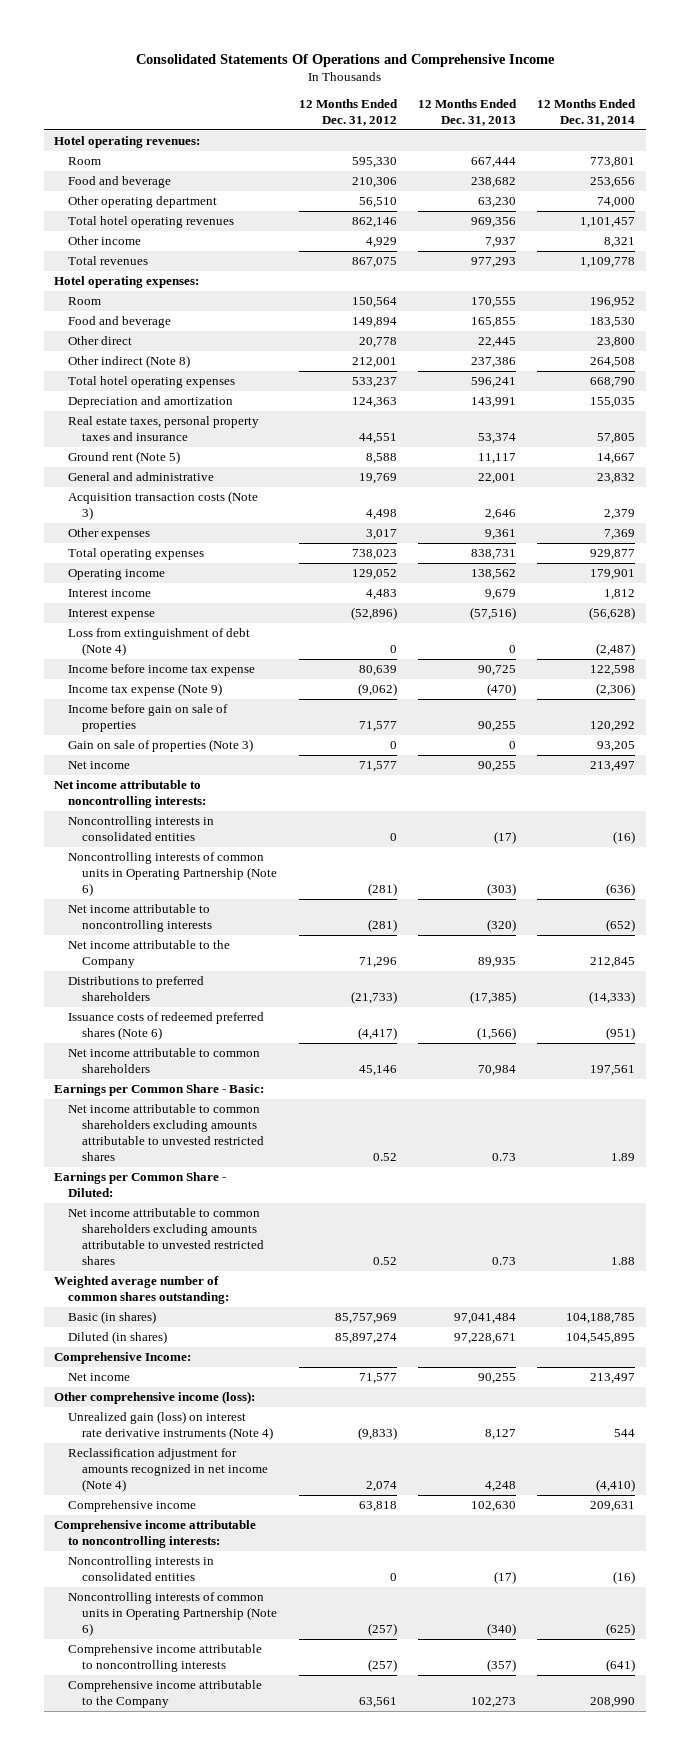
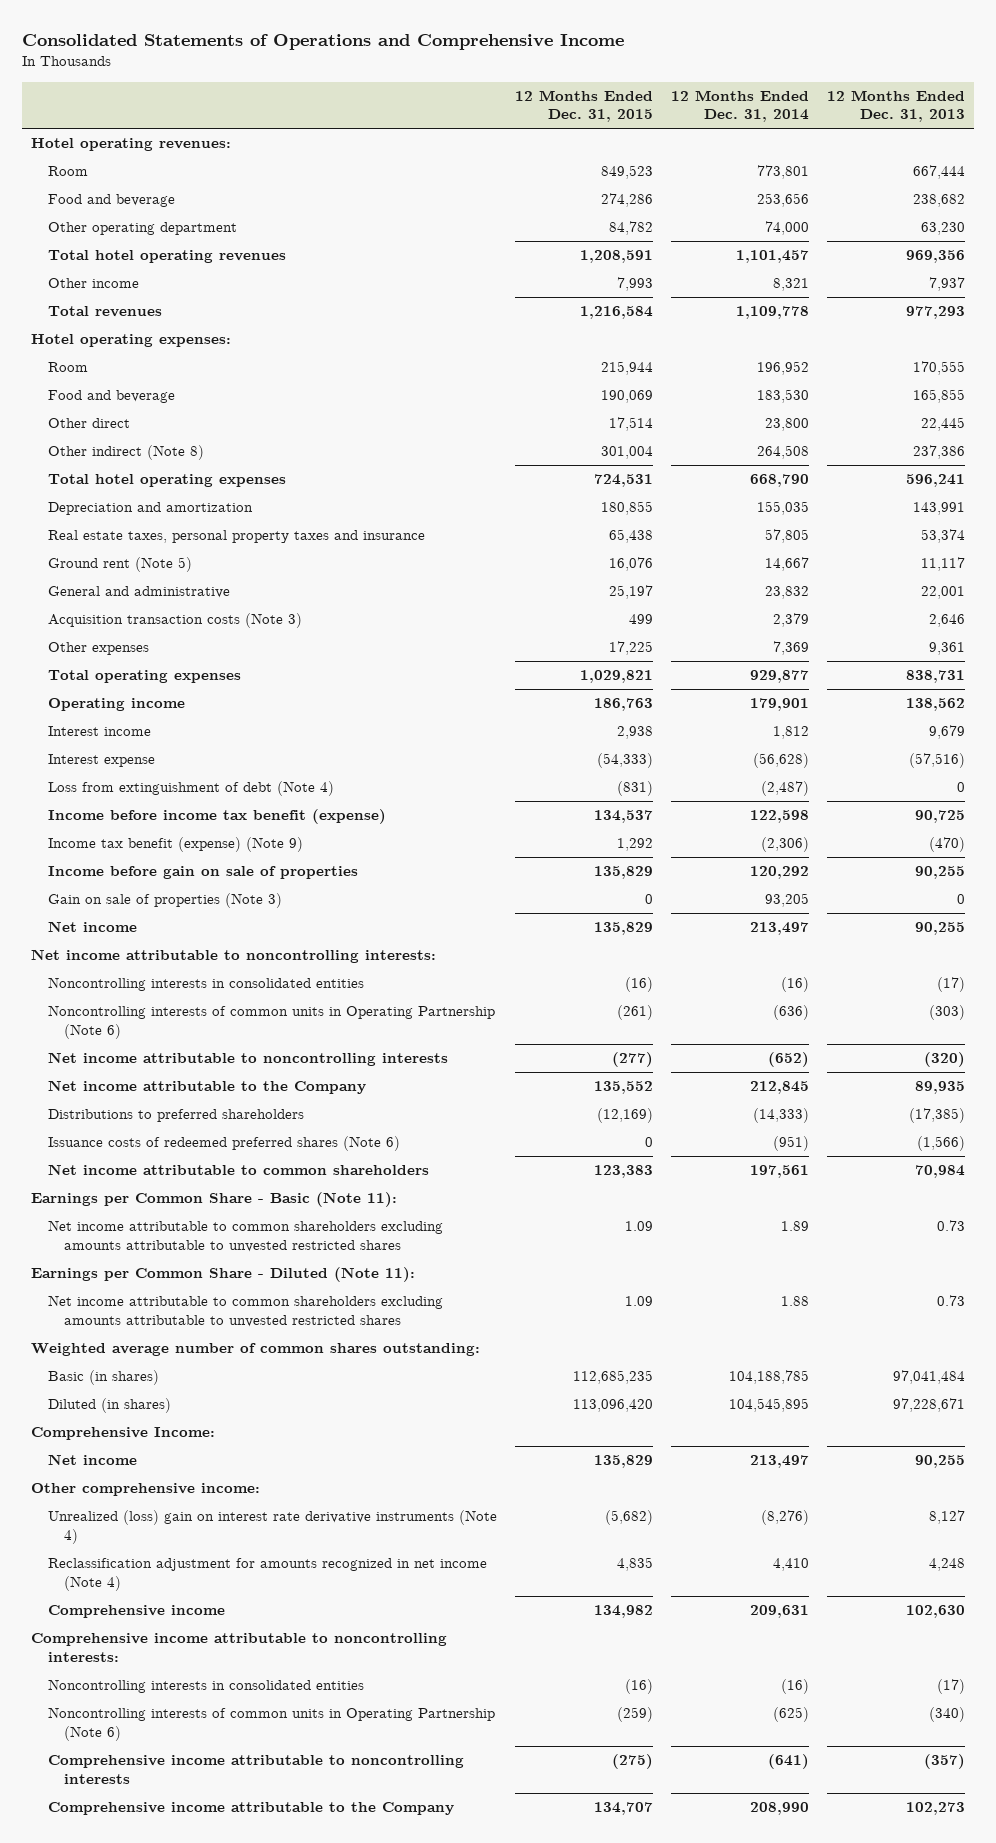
[135,53,555,67] Consolidated Statements Of Operations and Comprehensive Income -> [22,33,625,50] Consolidated Statements of Operations and Comprehensive Income
[298,99,398,126] 12 Months Ended Dec. 31, 2012 -> none
none -> [514,90,653,123] 12 Months Ended Dec. 31, 2015
[68,664,256,677] Income before income tax expense -> [47,809,386,825] Income before income tax benefit (expense)
[68,683,223,697] Income tax expense (Note 9) -> [47,837,303,853] Income tax benefit (expense) (Note 9)
[54,1084,265,1097] Earnings per Common Share - Basic: -> [31,1192,398,1208] Earnings per Common Share - Basic (Note 11):
[54,1172,227,1198] Earnings per Common Share - Diluted: -> [31,1267,416,1283] Earnings per Common Share - Diluted (Note 11):
[54,1391,256,1405] Other comprehensive income (loss): -> [31,1483,261,1497] Other comprehensive income:
[68,1411,274,1441] Unrealized gain (loss) on interest rate derivative instruments (Note 4) -> [47,1510,497,1544] Unrealized (loss) gain on interest rate derivative instruments (Note 4)
[614,1429,636,1438] 544 -> [760,1510,809,1526] (8,276)
[596,1478,636,1492] (4,410) -> [772,1558,809,1572] 4,410

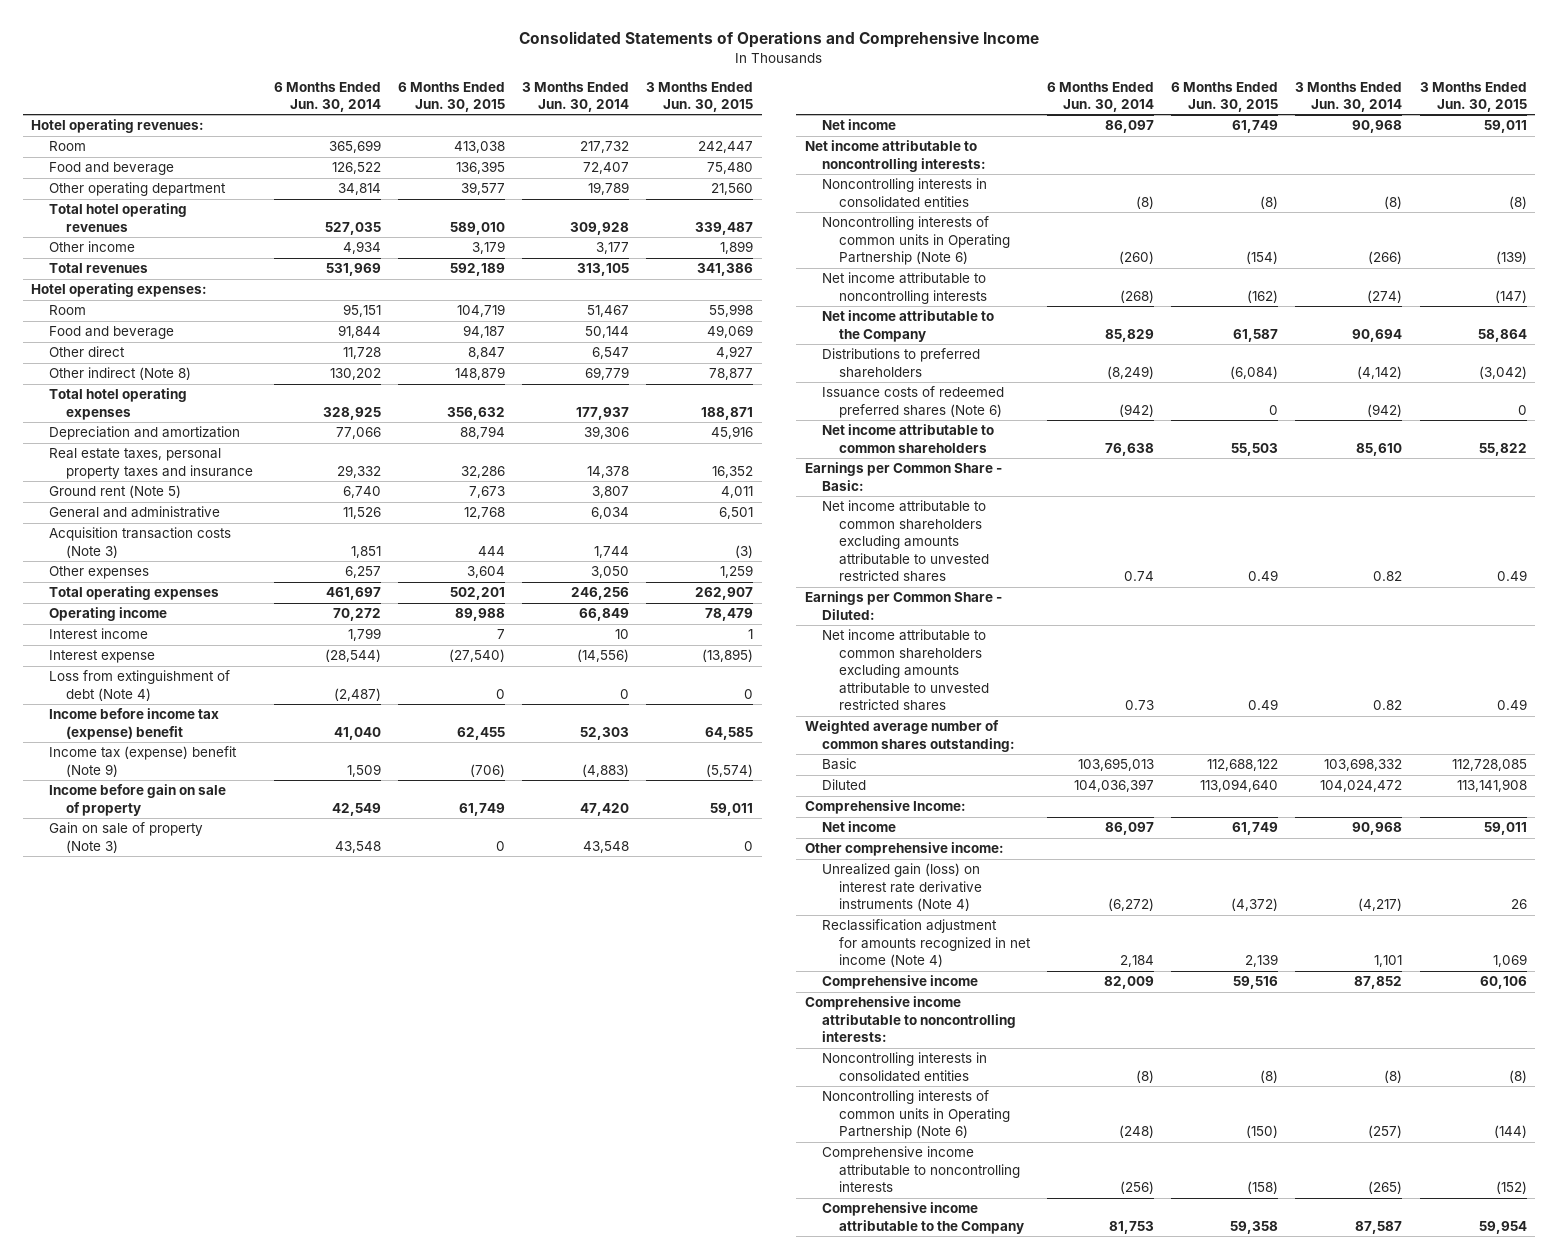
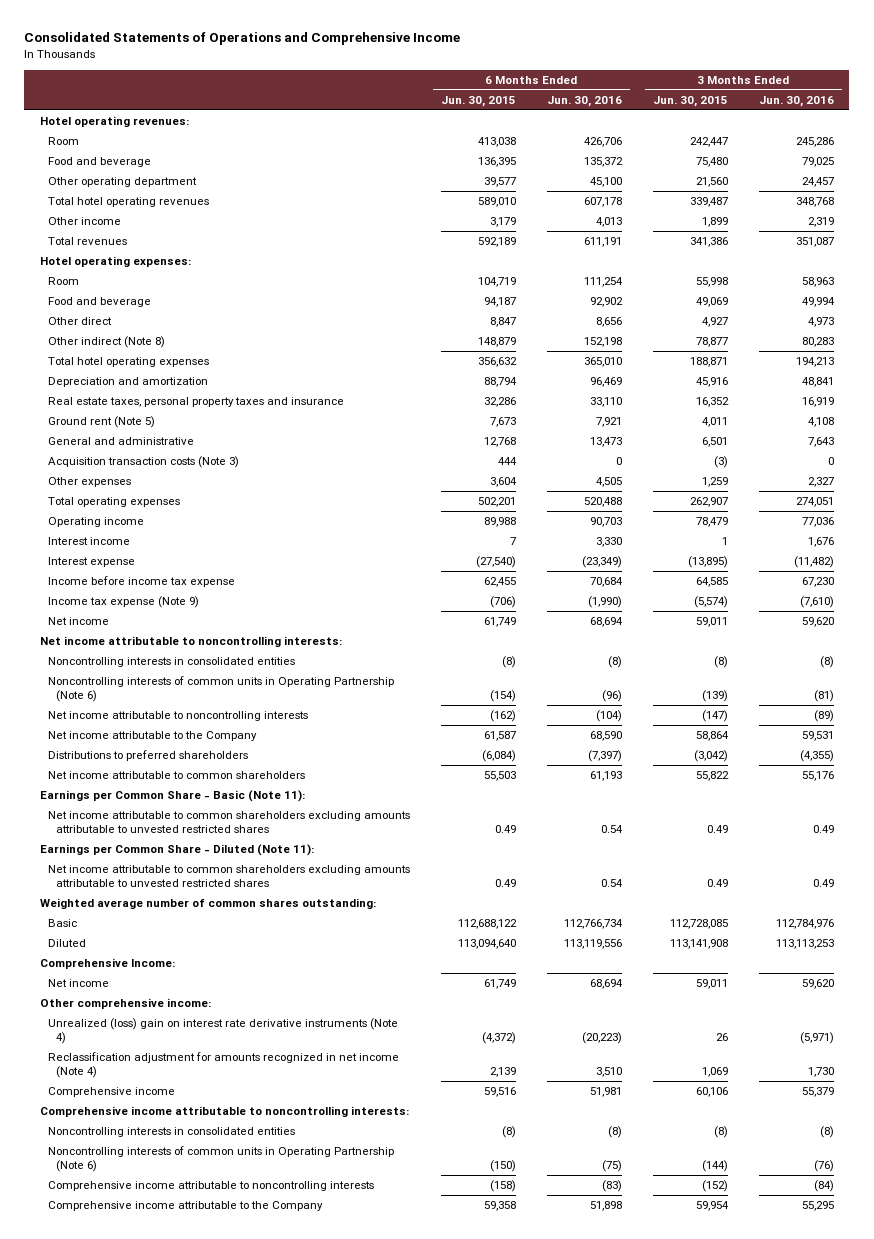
[274,81,382,113] 6 Months Ended Jun. 30, 2014 -> none
[522,81,630,113] 3 Months Ended Jun. 30, 2014 -> none
none -> [546,95,622,107] Jun. 30, 2016
none -> [758,95,834,107] Jun. 30, 2016
[48,670,230,701] Loss from extinguishment of debt (Note 4) -> none
[48,784,226,816] Income before gain on sale of property -> none
[48,822,203,853] Gain on sale of property (Note 3) -> none
[48,708,219,740] Income before income tax (expense) benefit -> [48,576,236,588] Income before income tax expense
[48,746,237,777] Income tax (expense) benefit (Note 9) -> [48,596,200,609] Income tax expense (Note 9)
[821,386,1004,418] Issuance costs of redeemed preferred shares (Note 6) -> none
[804,462,1002,491] Earnings per Common Share - Basic: -> [39,790,305,803] Earnings per Common Share - Basic (Note 11):
[804,591,1002,620] Earnings per Common Share - Diluted: -> [39,844,314,857] Earnings per Common Share - Diluted (Note 11):
[821,863,983,912] Unrealized gain (loss) on interest rate derivative instruments (Note 4) -> [48,1018,399,1045] Unrealized (loss) gain on interest rate derivative instruments (Note 4)

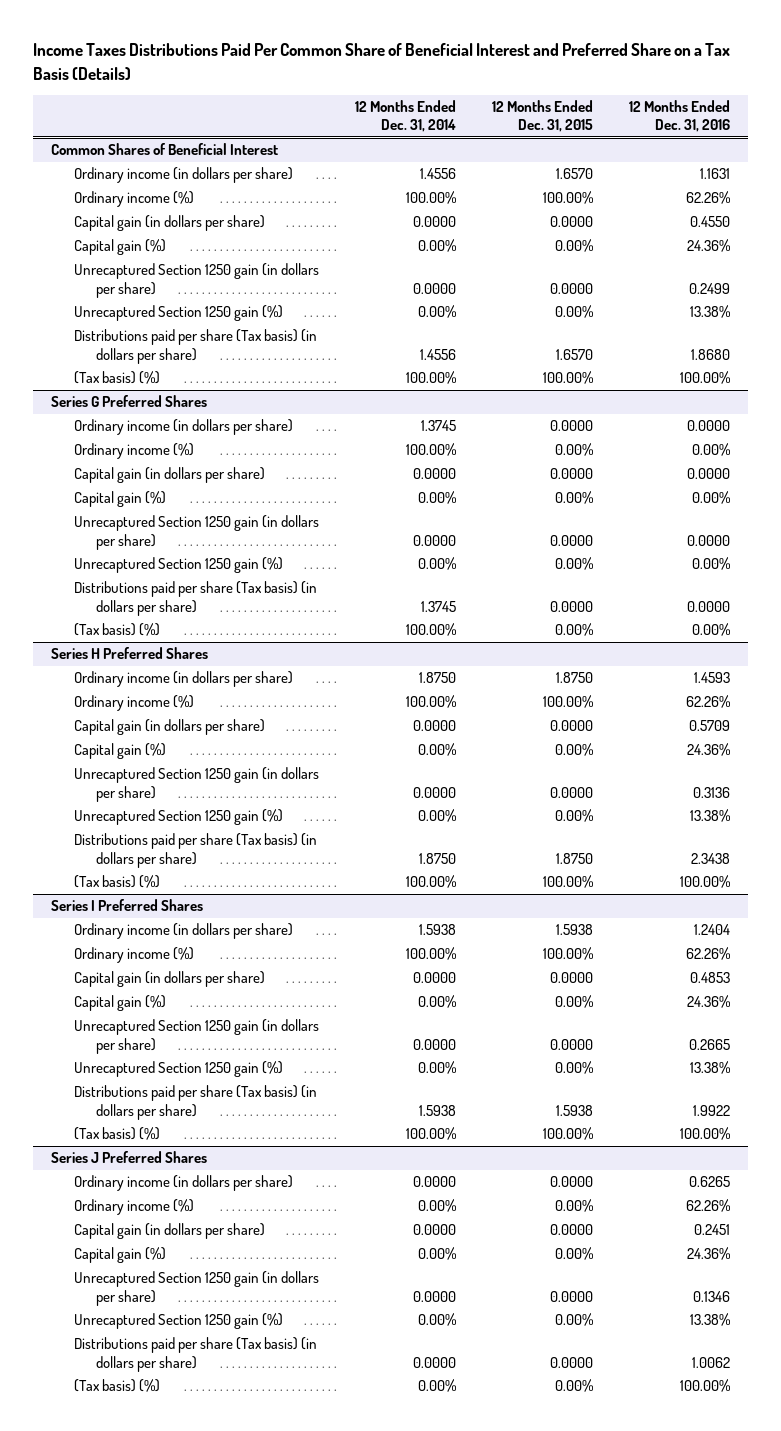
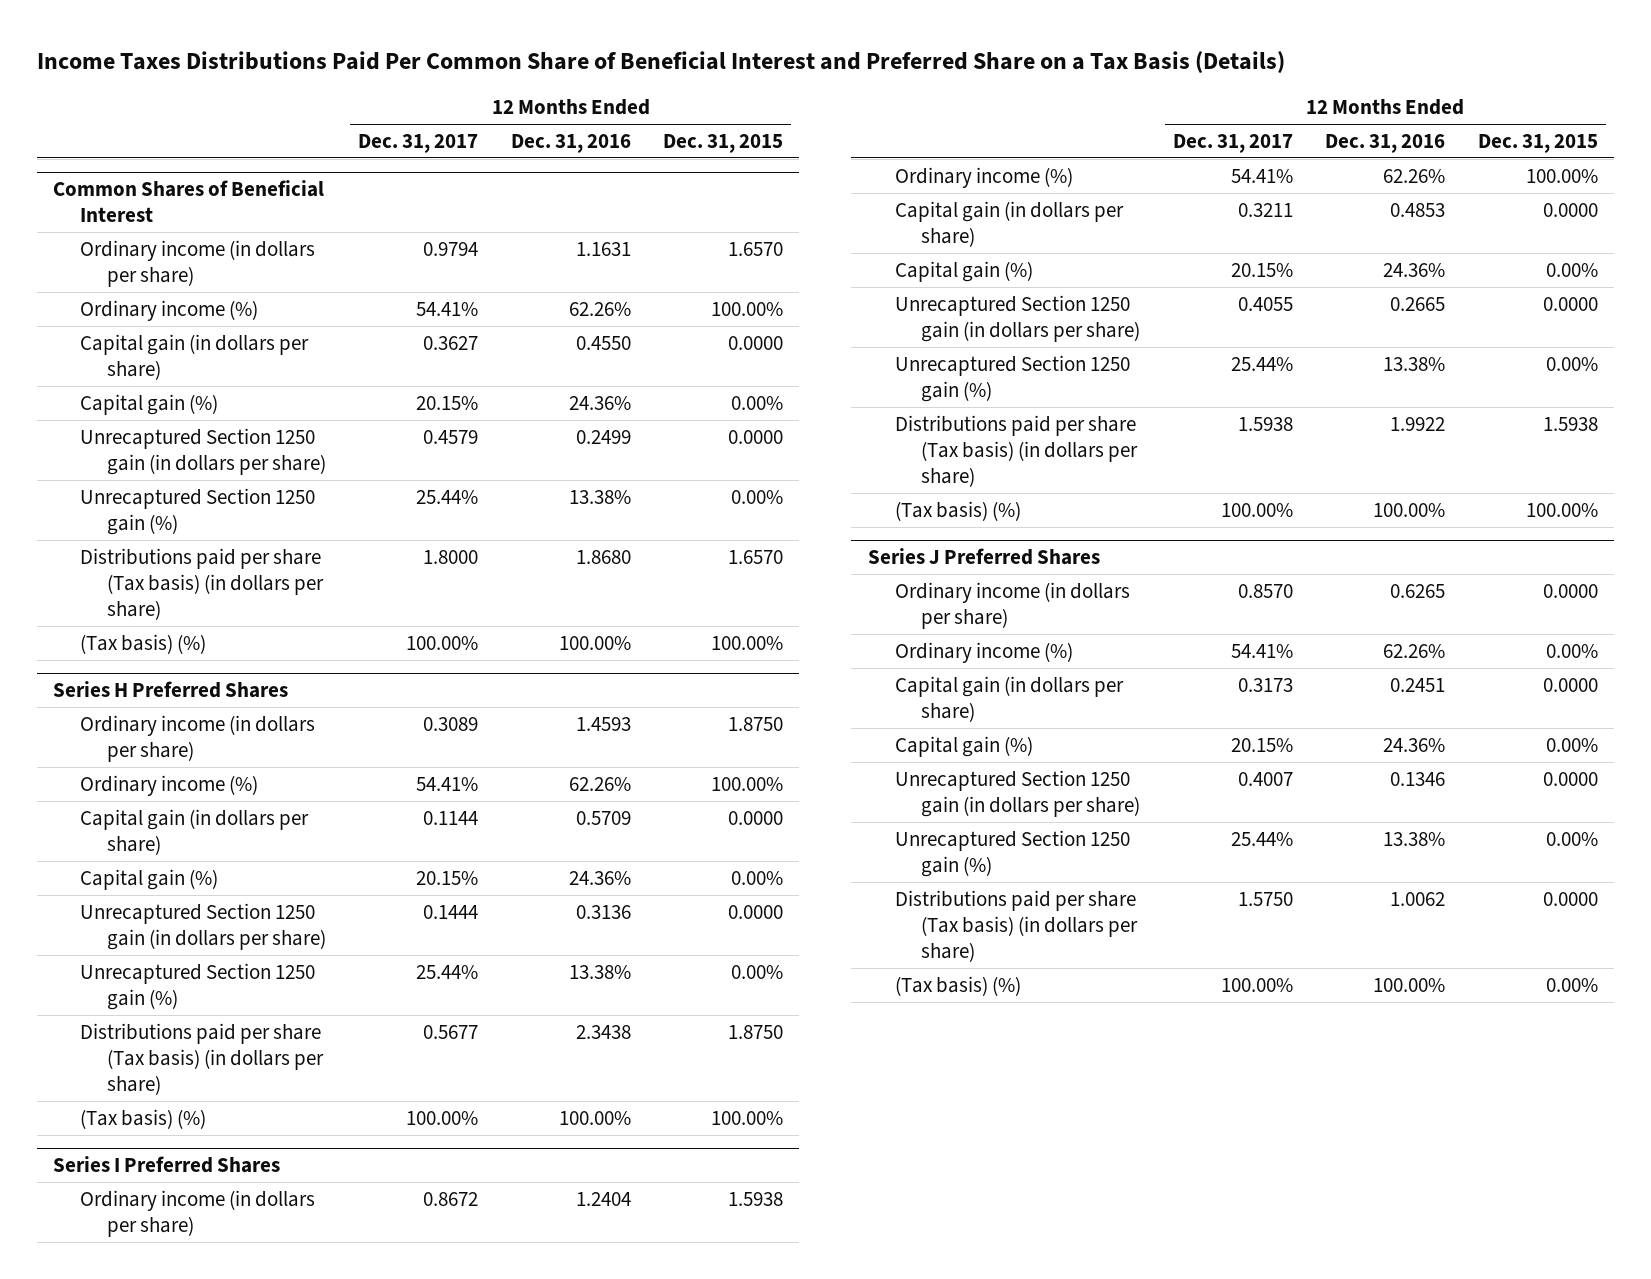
[354,99,456,133] 12 Months Ended Dec. 31, 2014 -> none
none -> [358,133,479,153] Dec. 31, 2017
[51,395,208,408] Series G Preferred Shares -> none
[73,419,293,436] Ordinary income (in dollars per share) -> none
[73,443,194,460] Ordinary income (%) -> none
[73,467,265,484] Capital gain (in dollars per share) -> none
[73,491,166,508] Capital gain (%) -> none
[73,515,319,550] Unrecaptured Section 1250 gain (in dollars per share) -> none
[73,557,283,574] Unrecaptured Section 1250 gain (%) -> none
[73,581,317,616] Distributions paid per share (Tax basis) (in dollars per share) -> none
[73,623,160,637] (Tax basis) (%) -> none

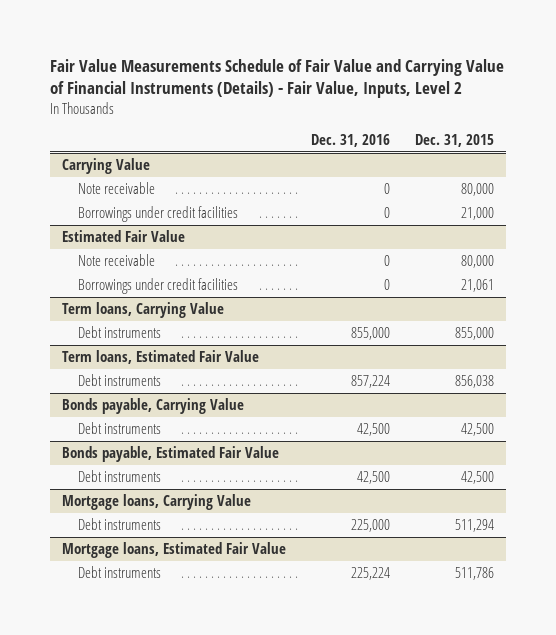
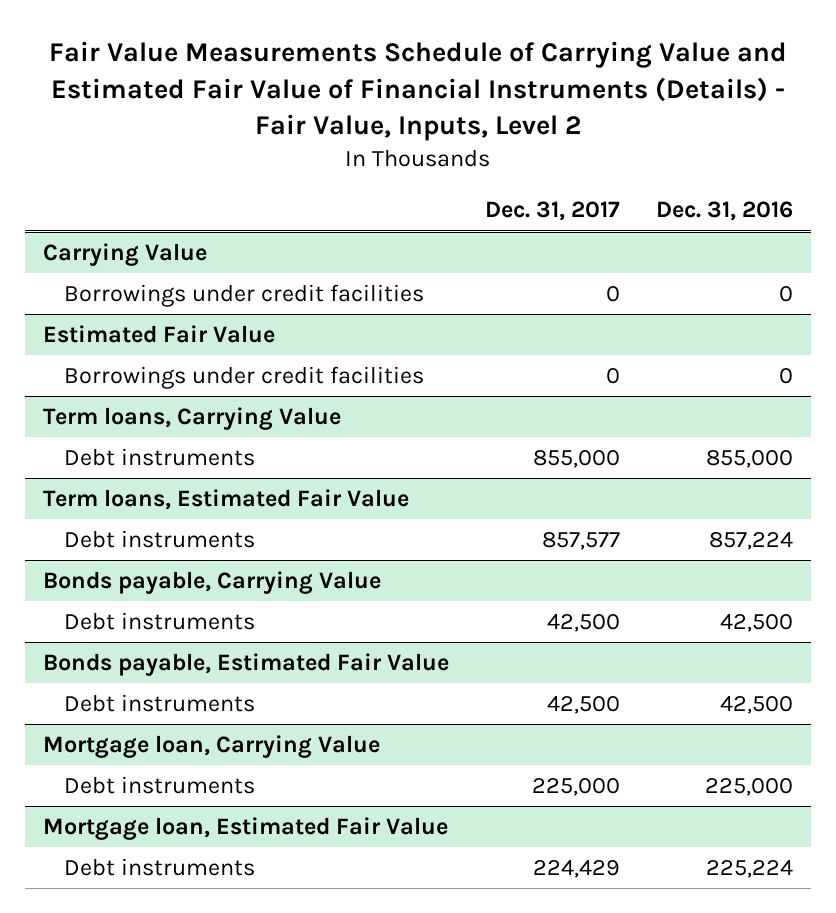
[49,58,504,99] Fair Value Measurements Schedule of Fair Value and Carrying Value of Financial Instruments (Details) - Fair Value, Inputs, Level 2 -> [49,41,788,142] Fair Value Measurements Schedule of Carrying Value and Estimated Fair Value of Financial Instruments (Details) - Fair Value, Inputs, Level 2
[414,133,494,147] Dec. 31, 2015 -> none
none -> [485,201,621,222] Dec. 31, 2017
[78,181,156,194] Note receivable -> none
[78,253,156,266] Note receivable -> none
[62,493,252,510] Mortgage loans, Carrying Value -> [43,734,381,758] Mortgage loan, Carrying Value
[62,541,287,558] Mortgage loans, Estimated Fair Value -> [43,816,449,840] Mortgage loan, Estimated Fair Value

